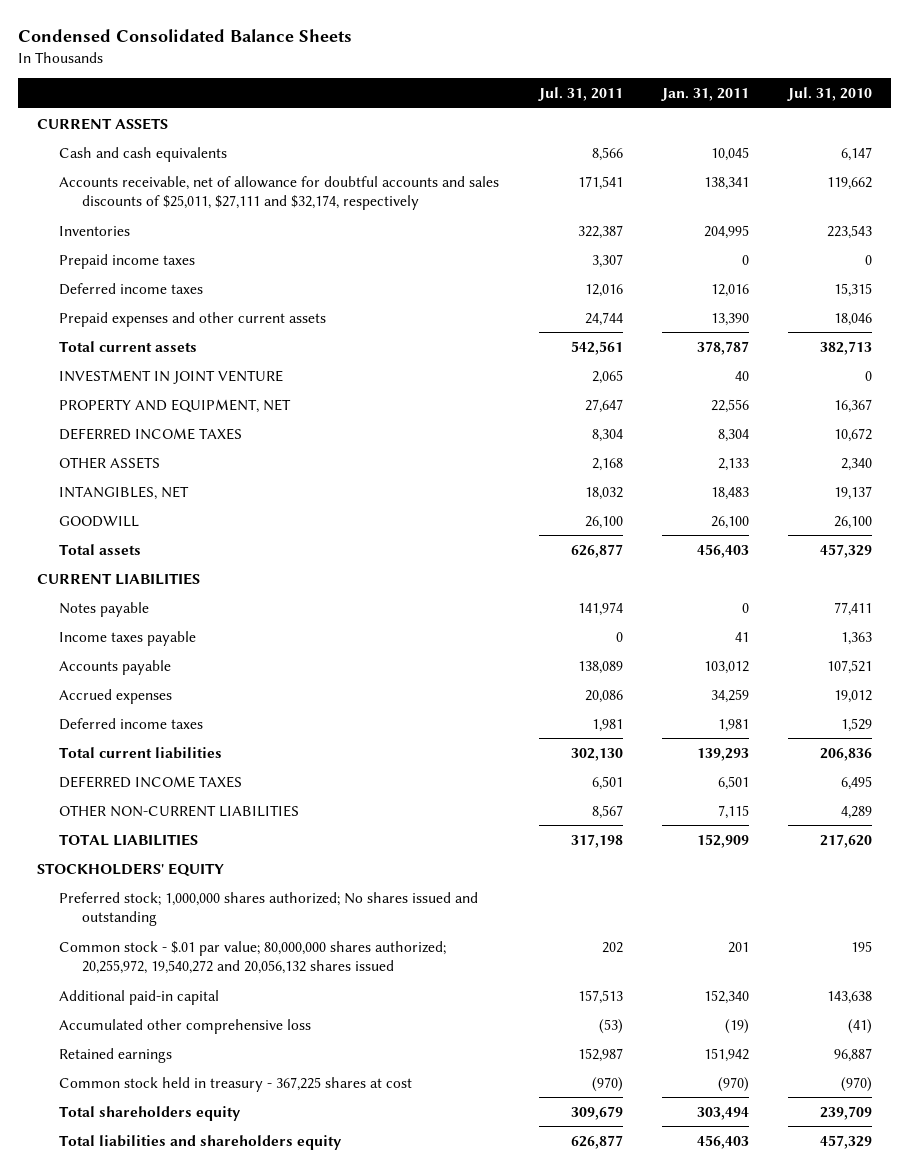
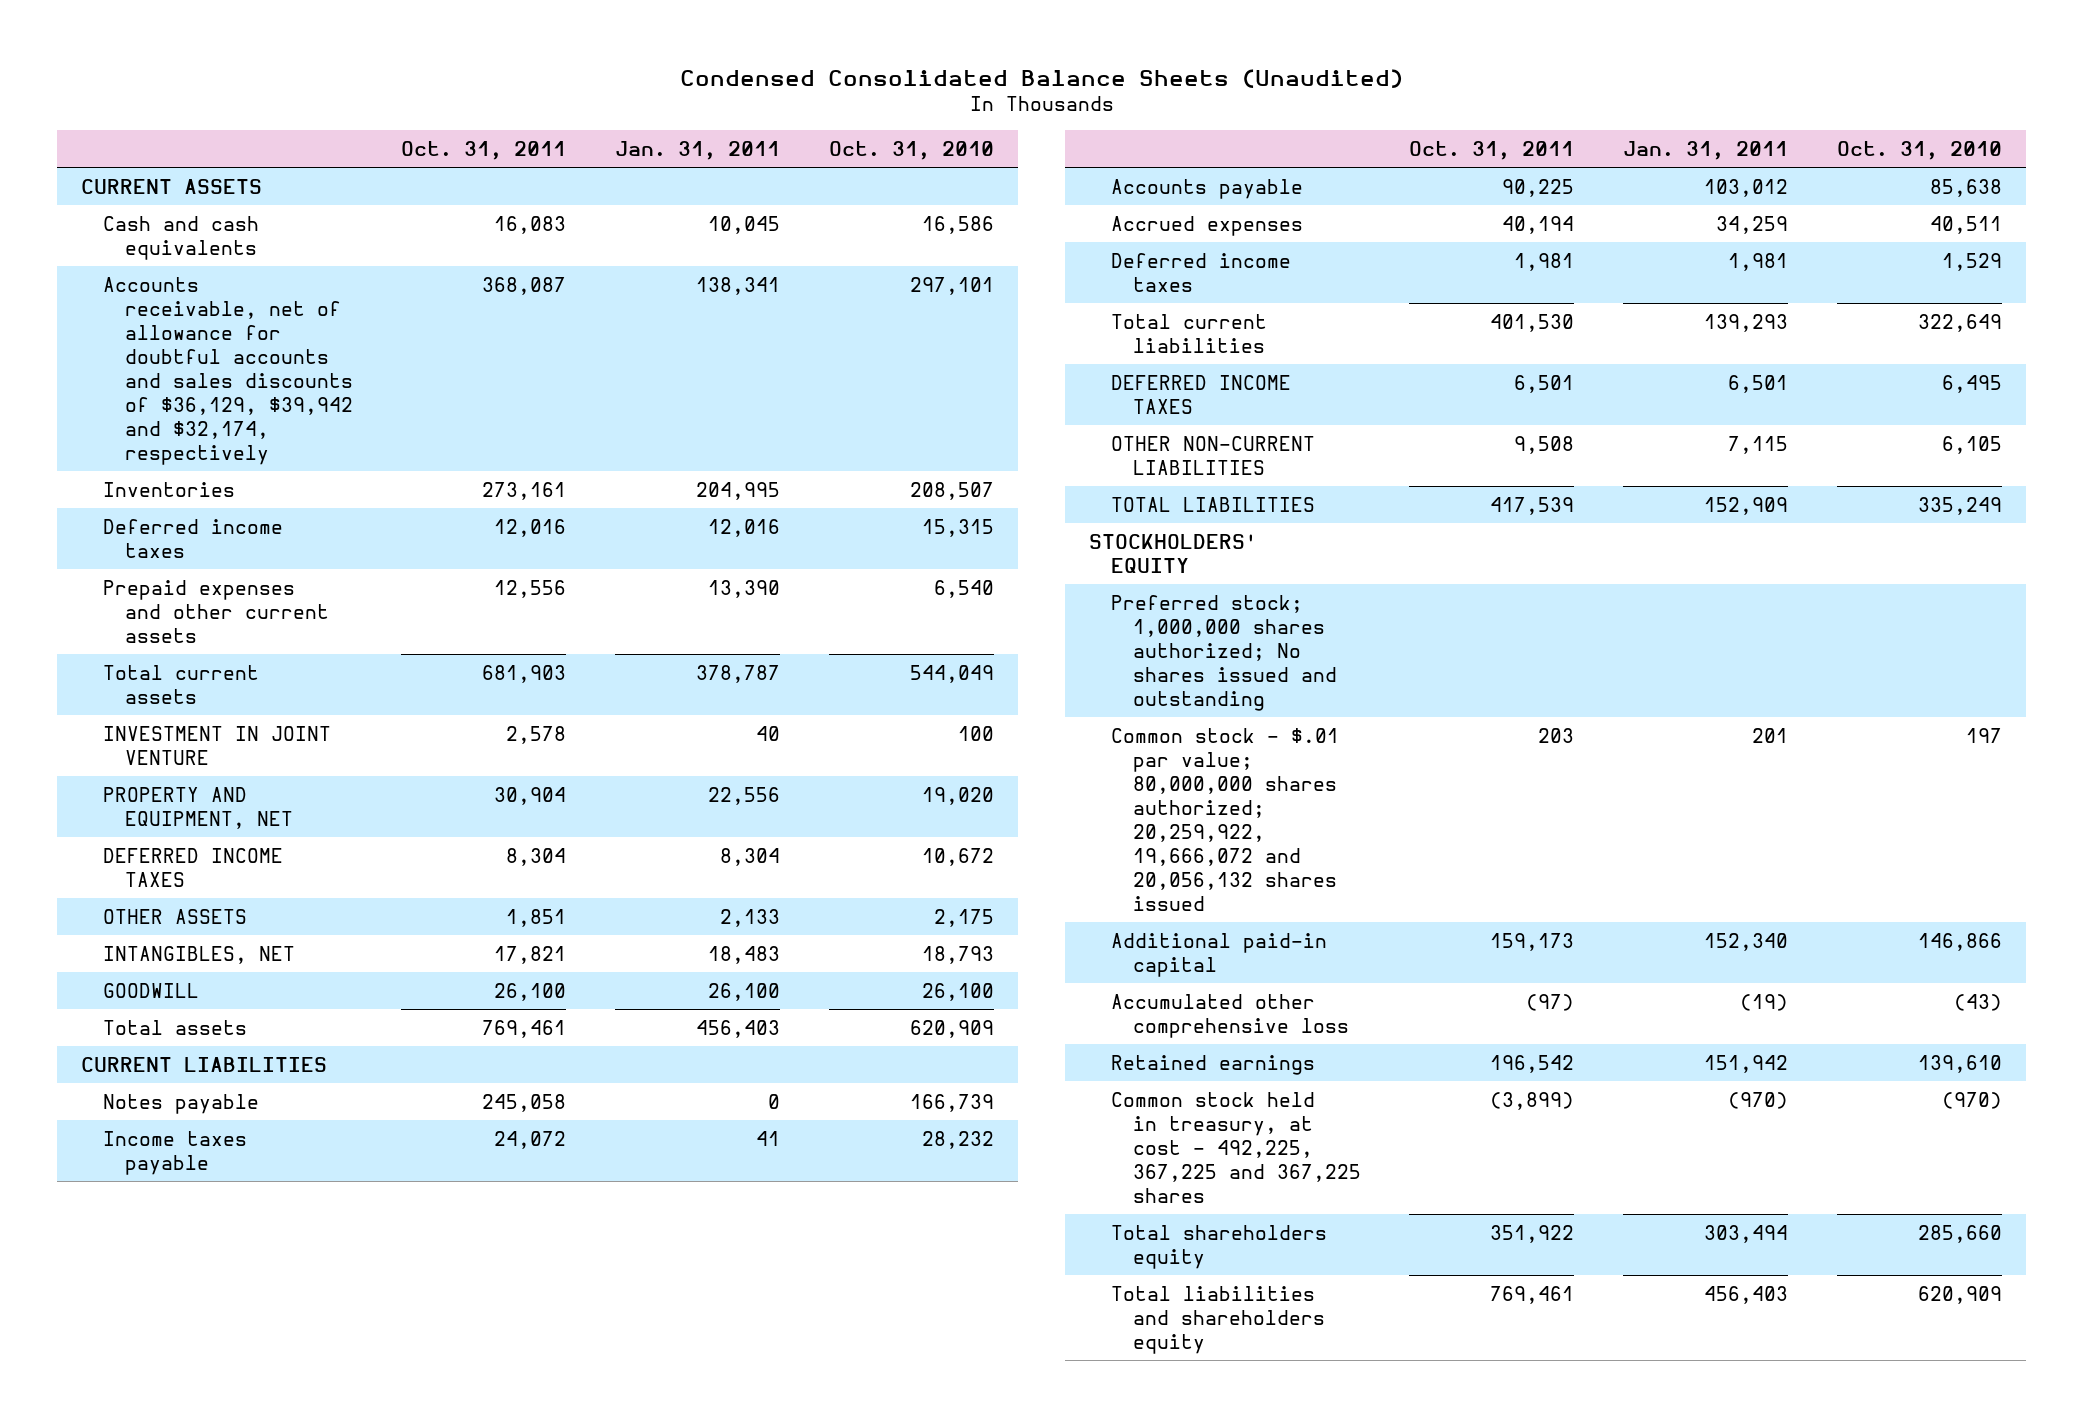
[17,28,352,42] Condensed Consolidated Balance Sheets -> [679,69,1403,89] Condensed Consolidated Balance Sheets (Unaudited)
[537,87,623,102] Jul. 31, 2011 -> none
[786,87,872,102] Jul. 31, 2010 -> none
none -> [401,140,567,160] Oct. 31, 2011
none -> [828,140,994,160] Oct. 31, 2010
[59,175,500,210] Accounts receivable, net of allowance for doubtful accounts and sales discounts of $25,011, $27,111 and $32,174, respectively -> [102,276,353,466] Accounts receivable, net of allowance for doubtful accounts and sales discounts of $36,129, $39,942 and $32,174, respectively
[59,253,196,269] Prepaid income taxes -> none
[59,940,447,974] Common stock - $.01 par value; 80,000,000 shares authorized; 20,255,972, 19,540,272 and 20,056,132 shares issued -> [1111,727,1340,912] Common stock - $.01 par value; 80,000,000 shares authorized; 20,259,922, 19,666,072 and 20,056,132 shares issued
[59,1076,413,1092] Common stock held in treasury - 367,225 shares at cost -> [1111,1091,1361,1203] Common stock held in treasury, at cost - 492,225, 367,225 and 367,225 shares

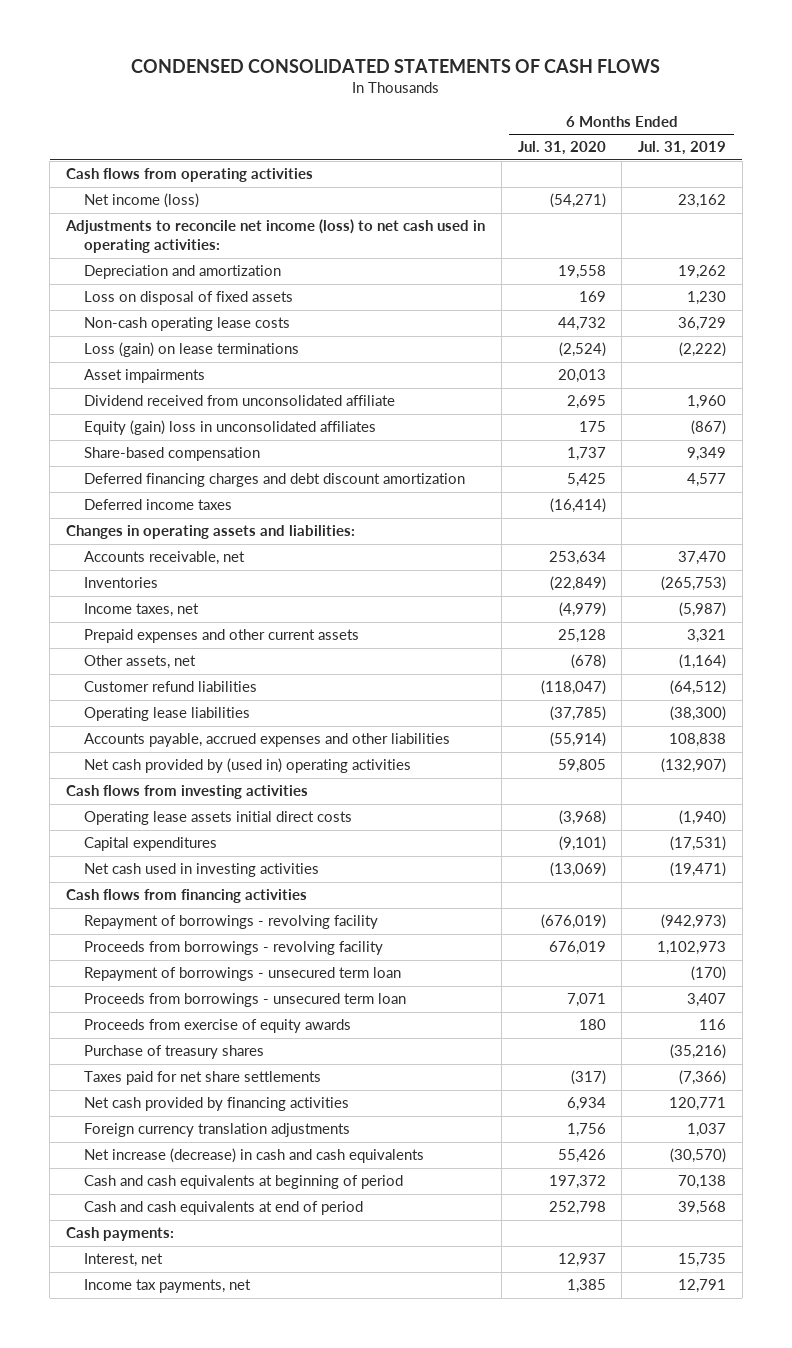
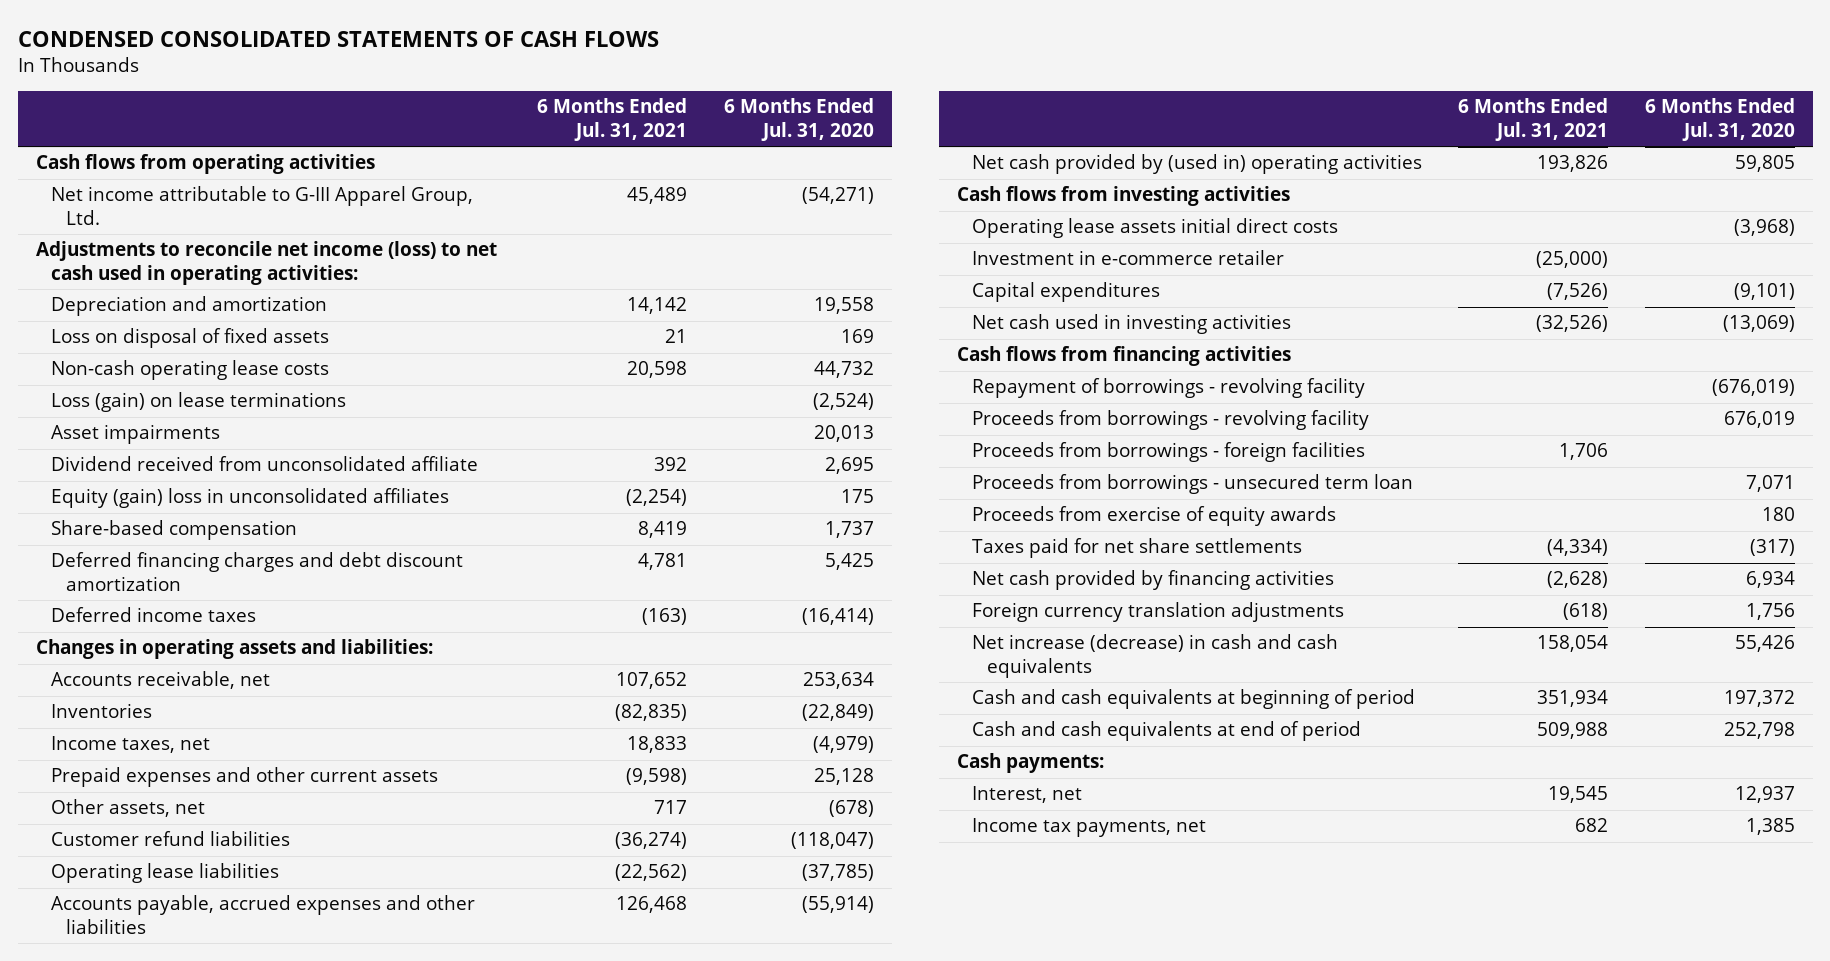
[638,141,727,156] Jul. 31, 2019 -> none
none -> [537,98,688,142] 6 Months Ended Jul. 31, 2021
[84,193,200,209] Net income (loss) -> [50,186,473,226] Net income attributable to G-III Apparel Group, Ltd.
none -> [971,250,1284,266] Investment in e-commerce retailer
[84,967,402,982] Repayment of borrowings - unsecured term loan -> none
none -> [971,442,1365,463] Proceeds from borrowings - foreign facilities
[84,1045,265,1060] Purchase of treasury shares -> none

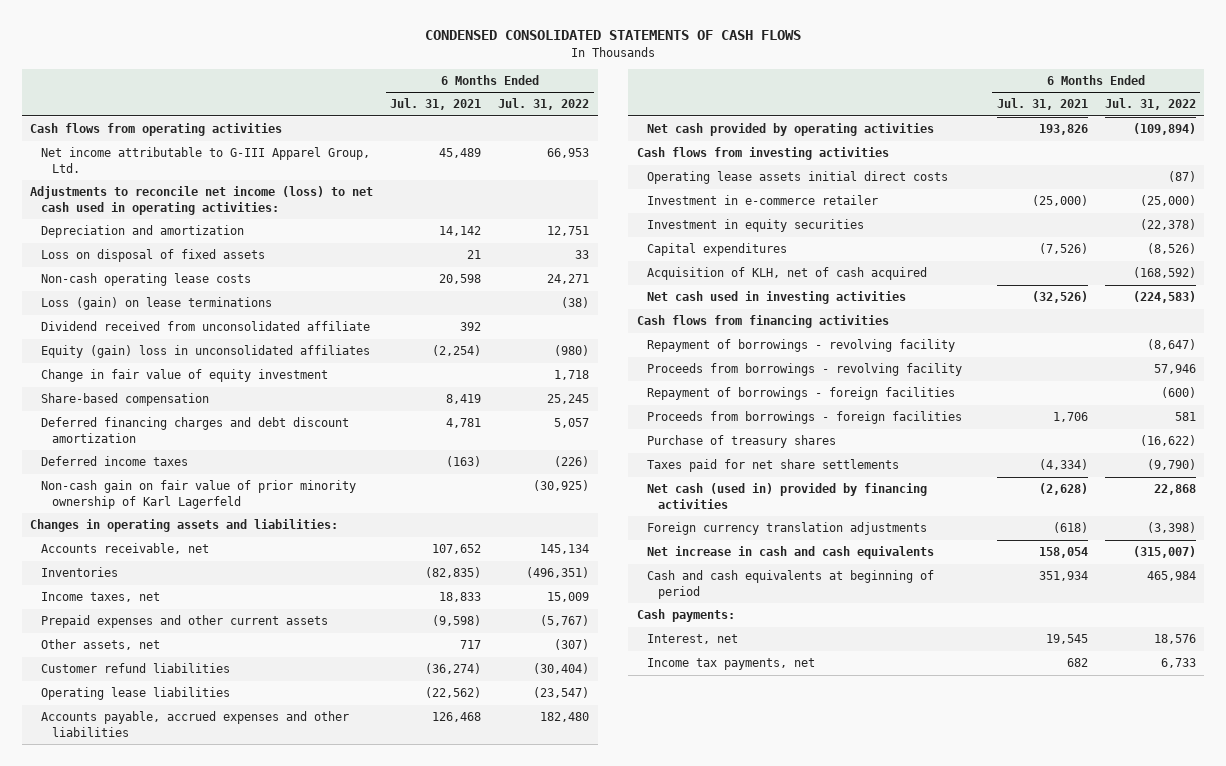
[723,98,874,142] 6 Months Ended Jul. 31, 2020 -> none
none -> [498,98,590,111] Jul. 31, 2022
[50,424,220,445] Asset impairments -> none
none -> [40,369,328,383] Change in fair value of equity investment
none -> [40,480,356,509] Non-cash gain on fair value of prior minority ownership of Karl Lagerfeld
[971,154,1422,175] Net cash provided by (used in) operating activities -> [647,123,935,137] Net cash provided by operating activities
none -> [647,219,865,233] Investment in equity securities
none -> [647,267,928,281] Acquisition of KLH, net of cash acquired
none -> [647,387,956,401] Repayment of borrowings - foreign facilities
[971,474,1413,495] Proceeds from borrowings - unsecured term loan -> none
[971,506,1336,527] Proceeds from exercise of equity awards -> none
none -> [647,435,837,449] Purchase of treasury shares
[971,570,1334,591] Net cash provided by financing activities -> [647,483,928,509] Net cash (used in) provided by financing activities
[971,634,1338,679] Net increase (decrease) in cash and cash equivalents -> [647,546,935,560] Net increase in cash and cash equivalents
[971,721,1361,742] Cash and cash equivalents at end of period -> none

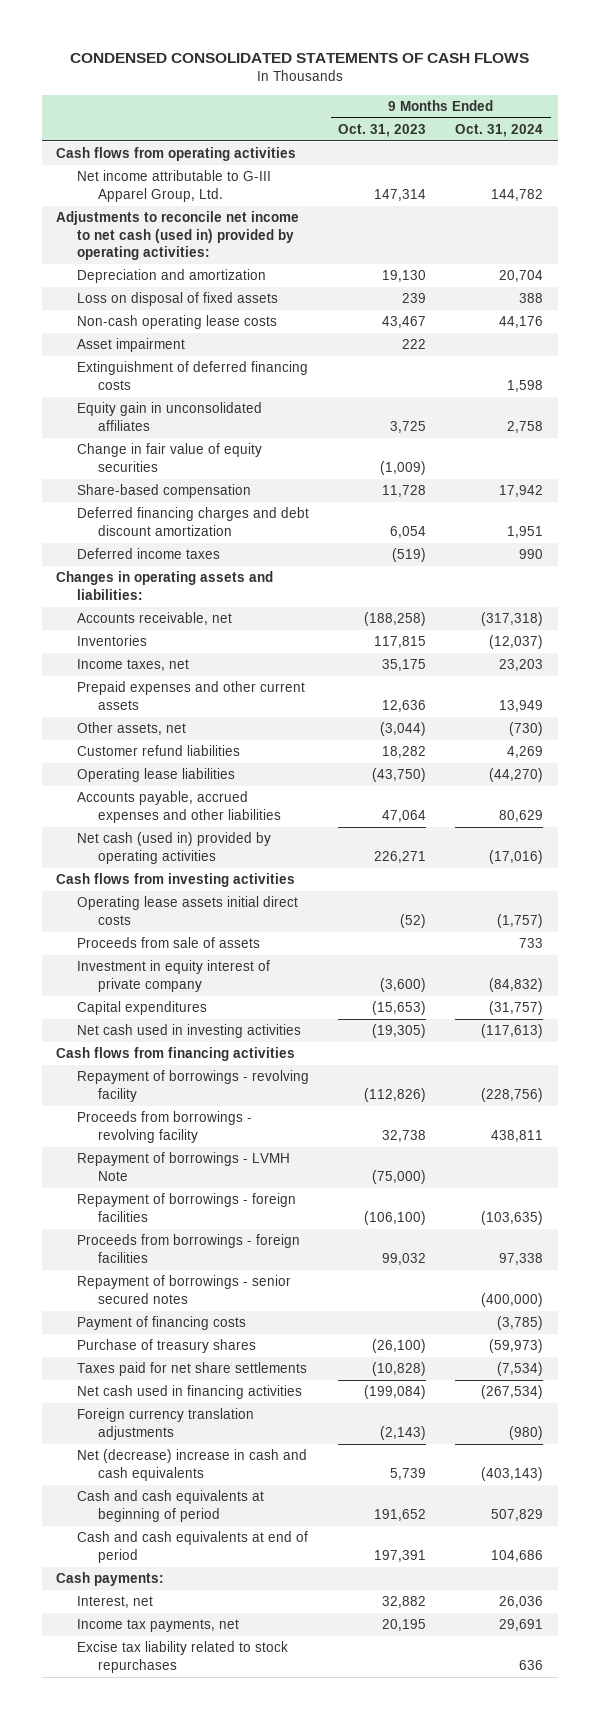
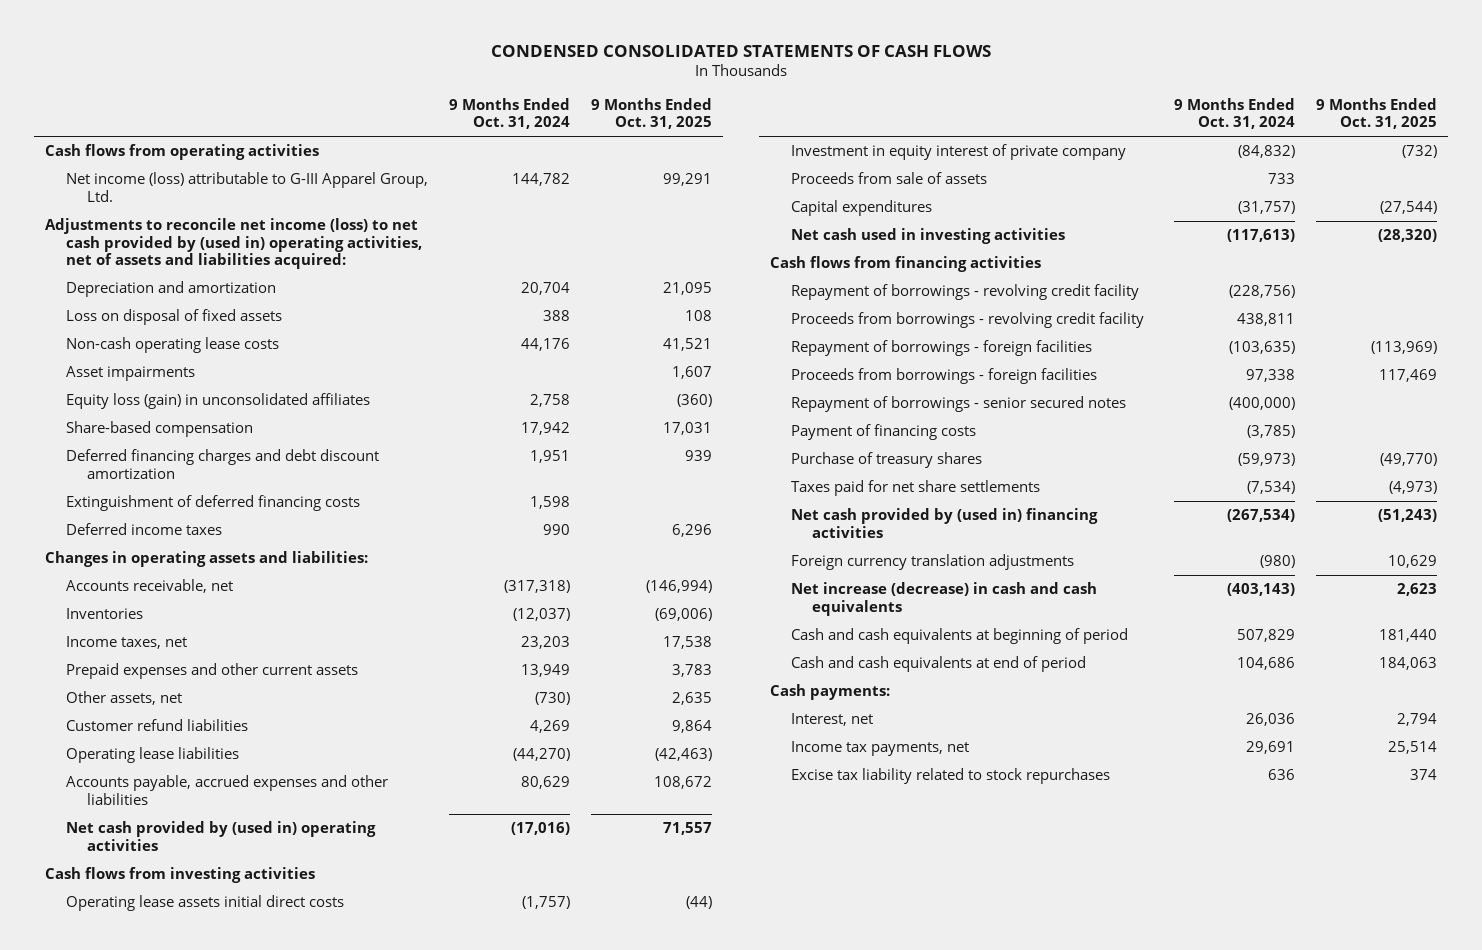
[338,124,427,138] Oct. 31, 2023 -> none
none -> [591,98,713,130] 9 Months Ended Oct. 31, 2025
[76,170,271,202] Net income attributable to G-III Apparel Group, Ltd. -> [65,172,428,202] Net income (loss) attributable to G-III Apparel Group, Ltd.
[56,211,300,261] Adjustments to reconcile net income to net cash (used in) provided by operating activities: -> [44,218,422,270] Adjustments to reconcile net income (loss) to net cash provided by (used in) operating activities, net of assets and liabilities acquired:
[76,443,262,472] Change in fair value of equity securities -> none
[76,338,185,353] Asset impairment -> [65,366,195,382] Asset impairments
[76,402,262,431] Equity gain in unconsolidated affiliates -> [65,393,370,410] Equity loss (gain) in unconsolidated affiliates
[76,361,308,390] Extinguishment of deferred financing costs -> [65,495,360,512] Extinguishment of deferred financing costs
[76,832,271,864] Net cash (used in) provided by operating activities -> [65,821,376,851] Net cash provided by (used in) operating activities
[76,937,260,949] Proceeds from sale of assets -> [790,172,987,185] Proceeds from sale of assets
[76,1152,290,1181] Repayment of borrowings - LVMH Note -> none
[76,1070,309,1102] Repayment of borrowings - revolving facility -> [790,284,1139,301] Repayment of borrowings - revolving credit facility
[76,1111,252,1143] Proceeds from borrowings - revolving facility -> [790,312,1144,329] Proceeds from borrowings - revolving credit facility
[76,1385,302,1400] Net cash used in financing activities -> [790,508,1098,538] Net cash provided by (used in) financing activities
[76,1449,307,1481] Net (decrease) increase in cash and cash equivalents -> [790,582,1097,616] Net increase (decrease) in cash and cash equivalents

